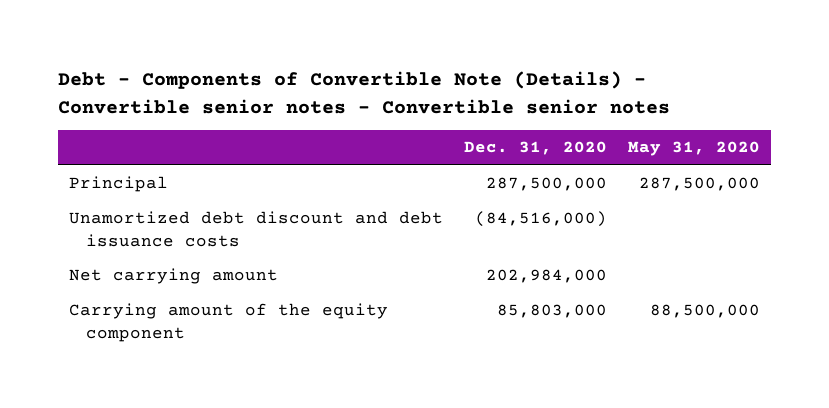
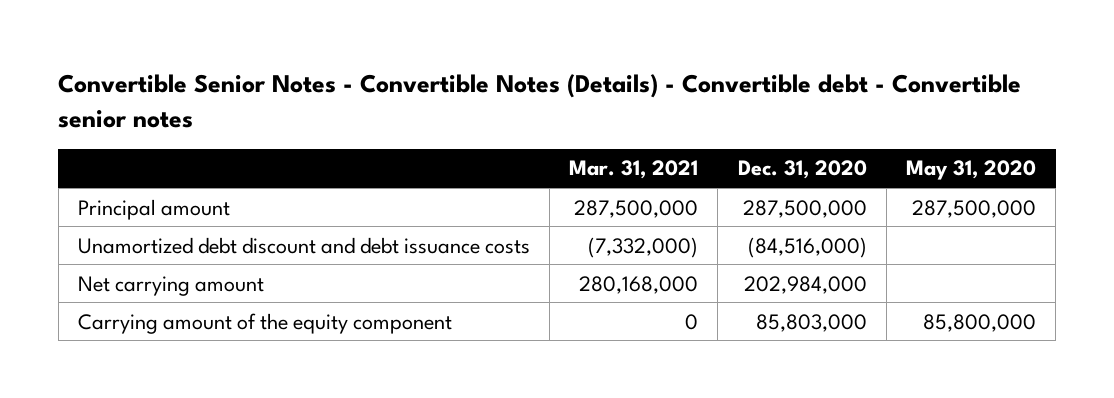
[58,71,671,114] Debt - Components of Convertible Note (Details) - Convertible senior notes - Convertible senior notes -> [58,74,1022,128] Convertible Senior Notes - Convertible Notes (Details) - Convertible debt - Convertible senior notes
none -> [569,160,699,180] Mar. 31, 2021
[68,176,168,193] Principal -> [77,198,230,220] Principal amount
[650,304,761,319] 88,500,000 -> [922,313,1036,332] 85,800,000

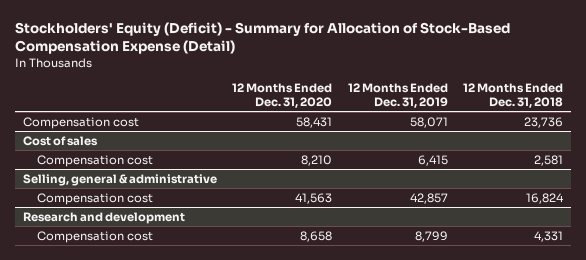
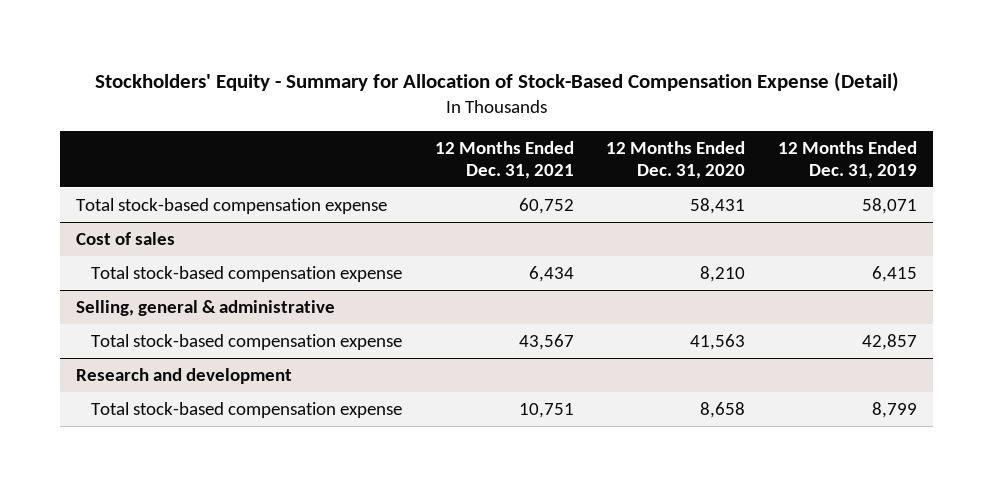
[15,22,511,55] Stockholders' Equity (Deficit) - Summary for Allocation of Stock-Based Compensation Expense (Detail) -> [94,72,899,93] Stockholders' Equity - Summary for Allocation of Stock-Based Compensation Expense (Detail)
[463,83,564,109] 12 Months Ended Dec. 31, 2018 -> none
none -> [434,141,574,179] 12 Months Ended Dec. 31, 2021
[22,116,139,129] Compensation cost -> [76,197,388,214] Total stock-based compensation expense
[36,154,153,167] Compensation cost -> [91,265,403,282] Total stock-based compensation expense
[36,192,153,205] Compensation cost -> [91,333,403,350] Total stock-based compensation expense
[36,230,153,243] Compensation cost -> [91,401,403,418] Total stock-based compensation expense

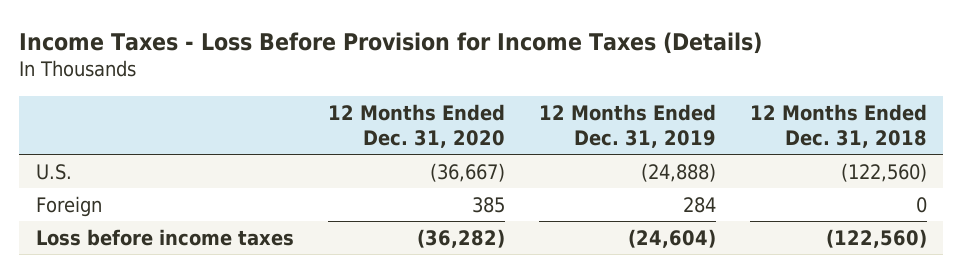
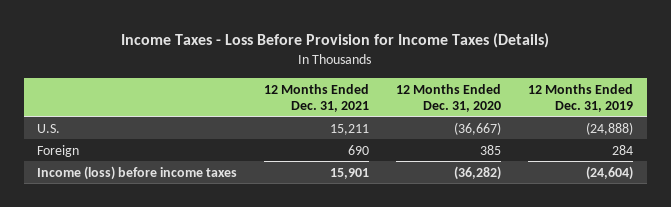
[749,103,927,148] 12 Months Ended Dec. 31, 2018 -> none
none -> [264,83,370,112] 12 Months Ended Dec. 31, 2021
[36,228,295,246] Loss before income taxes -> [37,165,238,180] Income (loss) before income taxes

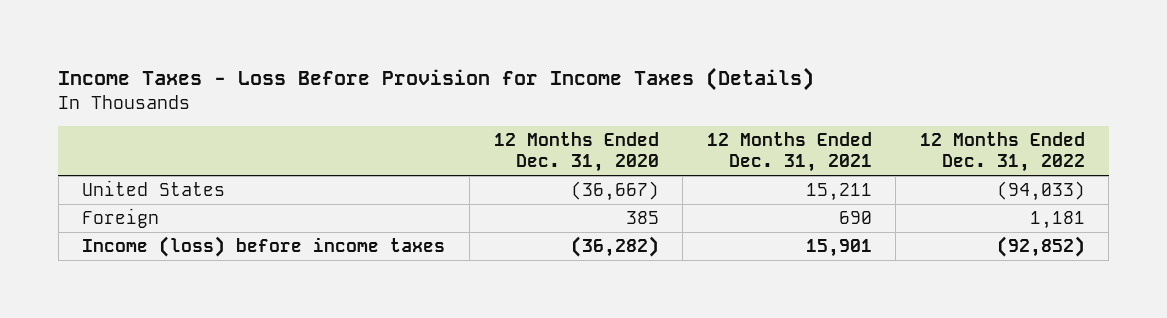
[528,83,634,112] 12 Months Ended Dec. 31, 2019 -> none
none -> [919,132,1085,173] 12 Months Ended Dec. 31, 2022
[37,123,61,133] U.S. -> [82,180,226,197] United States

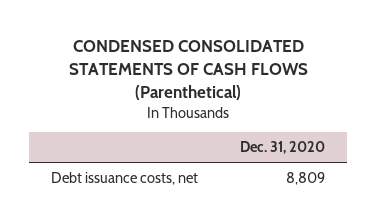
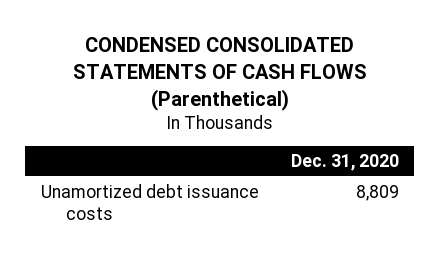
[50,171,198,185] Debt issuance costs, net -> [40,183,259,220] Unamortized debt issuance costs

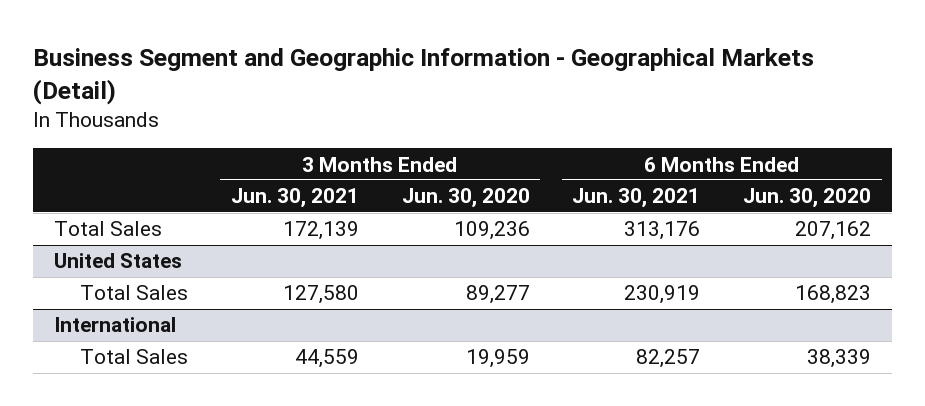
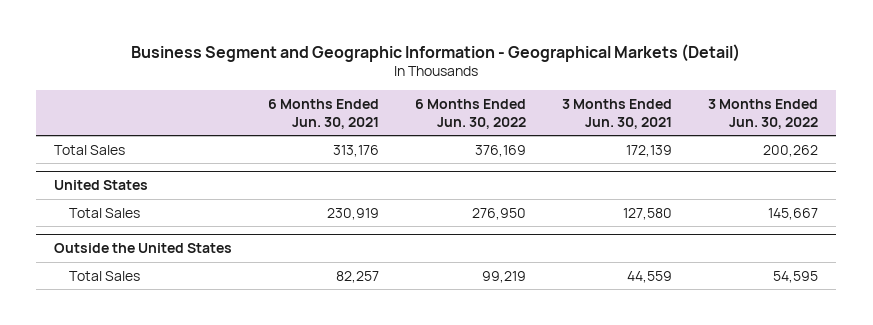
[401,188,530,209] Jun. 30, 2020 -> none
[743,188,872,209] Jun. 30, 2020 -> none
none -> [415,98,527,129] 6 Months Ended Jun. 30, 2022
none -> [708,98,819,129] 3 Months Ended Jun. 30, 2022
[54,317,177,333] International -> [54,243,233,254] Outside the United States

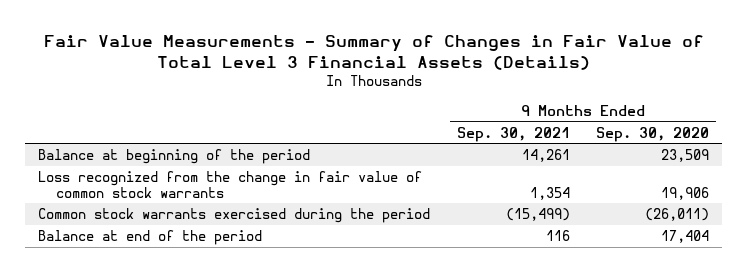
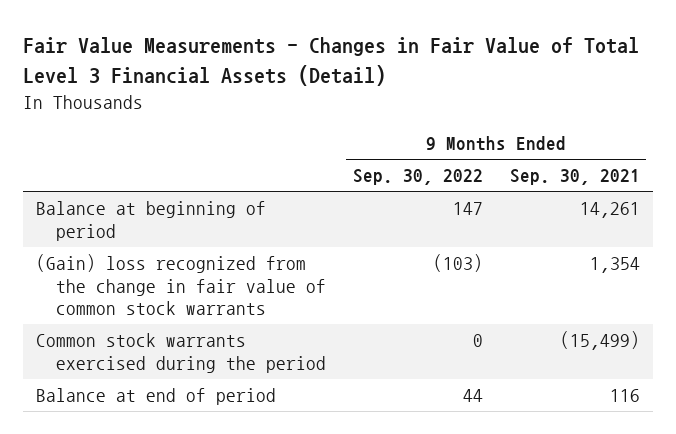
[43,34,704,70] Fair Value Measurements - Summary of Changes in Fair Value of Total Level 3 Financial Assets (Details) -> [22,37,639,86] Fair Value Measurements - Changes in Fair Value of Total Level 3 Financial Assets (Detail)
[596,126,710,142] Sep. 30, 2020 -> none
none -> [352,169,483,186] Sep. 30, 2022
[38,148,311,164] Balance at beginning of the period -> [36,201,267,241] Balance at beginning of period
[38,170,423,198] Loss recognized from the change in fair value of common stock warrants -> [36,254,327,316] (Gain) loss recognized from the change in fair value of common stock warrants
[38,229,263,245] Balance at end of the period -> [36,388,277,406] Balance at end of period

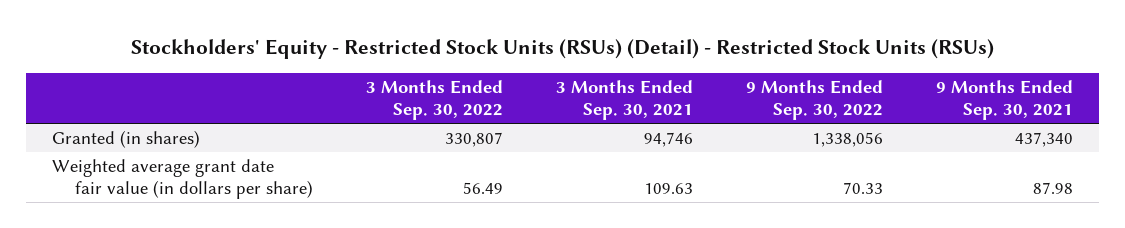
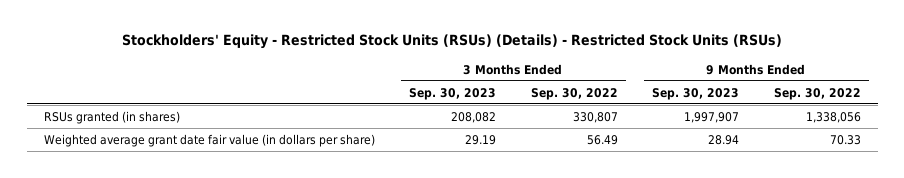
[130,39,994,60] Stockholders' Equity - Restricted Stock Units (RSUs) (Detail) - Restricted Stock Units (RSUs) -> [122,34,783,50] Stockholders' Equity - Restricted Stock Units (RSUs) (Details) - Restricted Stock Units (RSUs)
[556,79,694,120] 3 Months Ended Sep. 30, 2021 -> none
[935,79,1073,120] 9 Months Ended Sep. 30, 2021 -> none
none -> [409,87,497,100] Sep. 30, 2023
none -> [652,87,740,100] Sep. 30, 2023
[52,130,201,149] Granted (in shares) -> [43,111,180,125] RSUs granted (in shares)

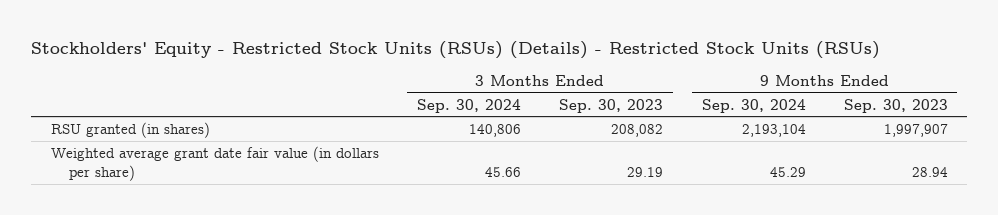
[530,87,618,100] Sep. 30, 2022 -> none
[773,87,861,100] Sep. 30, 2022 -> none
none -> [416,98,521,113] Sep. 30, 2024
none -> [701,98,806,113] Sep. 30, 2024
[43,111,180,125] RSUs granted (in shares) -> [50,121,210,138] RSU granted (in shares)

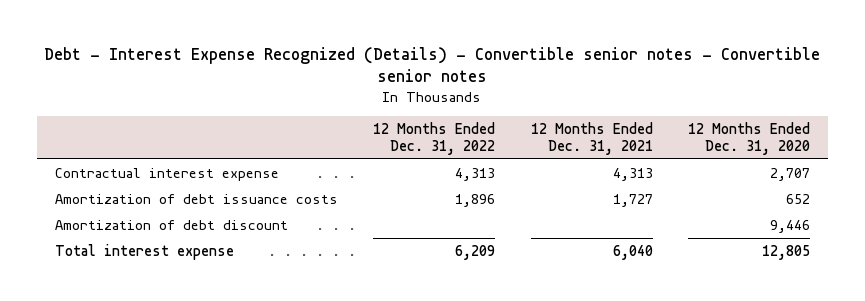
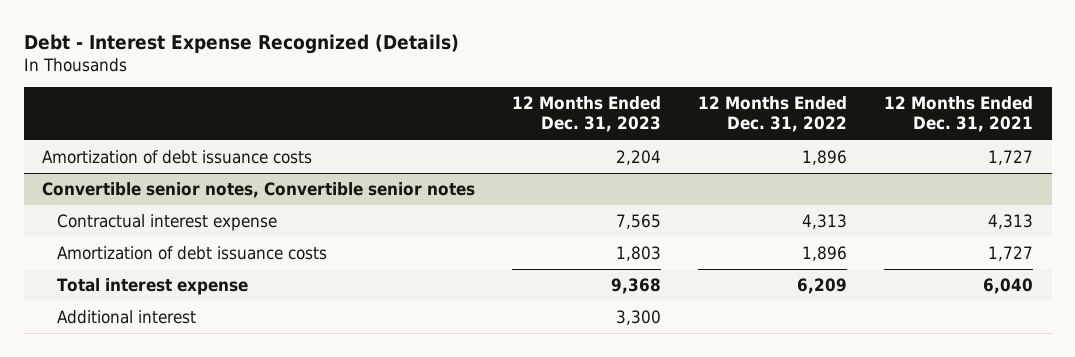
[44,46,821,83] Debt - Interest Expense Recognized (Details) - Convertible senior notes - Convertible senior notes -> [23,33,459,54] Debt - Interest Expense Recognized (Details)
[687,121,810,155] 12 Months Ended Dec. 31, 2020 -> none
none -> [512,96,662,133] 12 Months Ended Dec. 31, 2023
none -> [42,149,313,164] Amortization of debt issuance costs
none -> [42,181,476,198] Convertible senior notes, Convertible senior notes
[55,219,289,230] Amortization of debt discount -> none
none -> [56,309,196,324] Additional interest

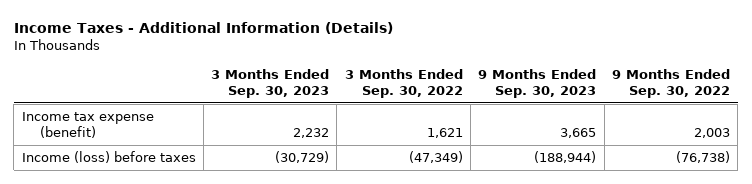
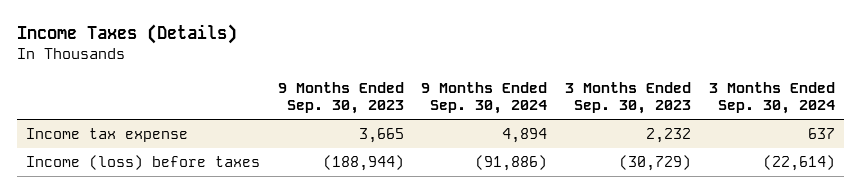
[13,21,393,34] Income Taxes - Additional Information (Details) -> [16,24,237,45] Income Taxes (Details)
[344,69,463,98] 3 Months Ended Sep. 30, 2022 -> none
[611,69,730,98] 9 Months Ended Sep. 30, 2022 -> none
none -> [421,81,548,115] 9 Months Ended Sep. 30, 2024
none -> [708,81,835,115] 3 Months Ended Sep. 30, 2024
[21,112,154,138] Income tax expense (benefit) -> [25,128,188,143] Income tax expense

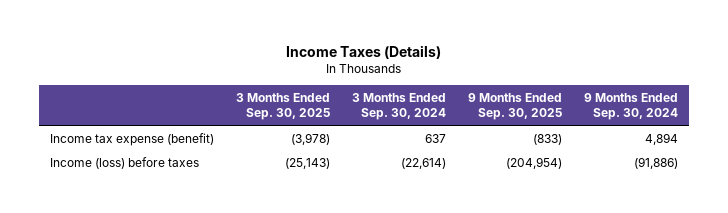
[277,81,404,115] 9 Months Ended Sep. 30, 2023 -> none
[565,81,692,115] 3 Months Ended Sep. 30, 2023 -> none
none -> [235,92,330,121] 3 Months Ended Sep. 30, 2025
none -> [468,92,563,121] 9 Months Ended Sep. 30, 2025
[25,128,188,143] Income tax expense -> [49,132,214,146] Income tax expense (benefit)

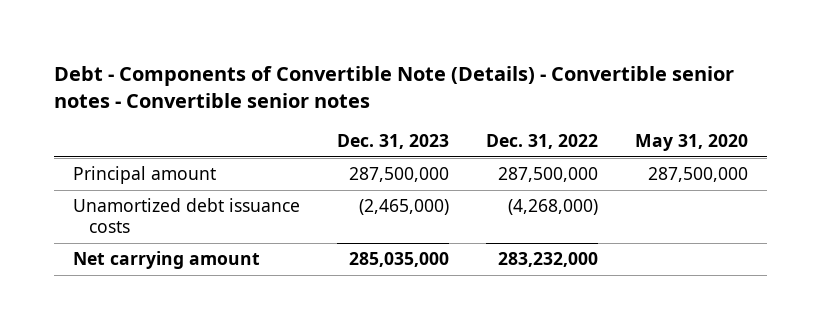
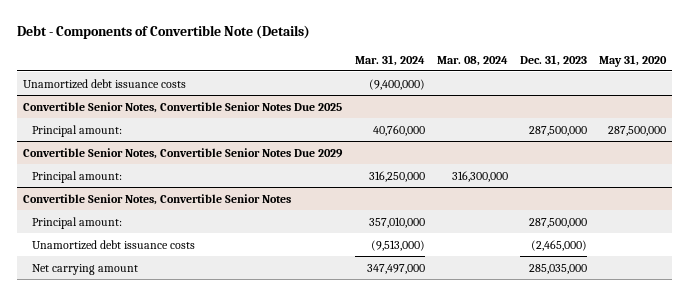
[53,65,734,108] Debt - Components of Convertible Note (Details) - Convertible senior notes - Convertible senior notes -> [17,24,311,39] Debt - Components of Convertible Note (Details)
[486,134,599,150] Dec. 31, 2022 -> none
none -> [354,54,425,66] Mar. 31, 2024
none -> [436,55,508,66] Mar. 08, 2024
none -> [23,78,187,89] Unamortized debt issuance costs
none -> [23,101,343,113] Convertible Senior Notes, Convertible Senior Notes Due 2025
[72,166,216,185] Principal amount -> [32,124,123,137] Principal amount:
none -> [23,147,344,159] Convertible Senior Notes, Convertible Senior Notes Due 2029
none -> [32,170,123,183] Principal amount:
none -> [23,193,292,205] Convertible Senior Notes, Convertible Senior Notes
none -> [32,216,123,229] Principal amount:

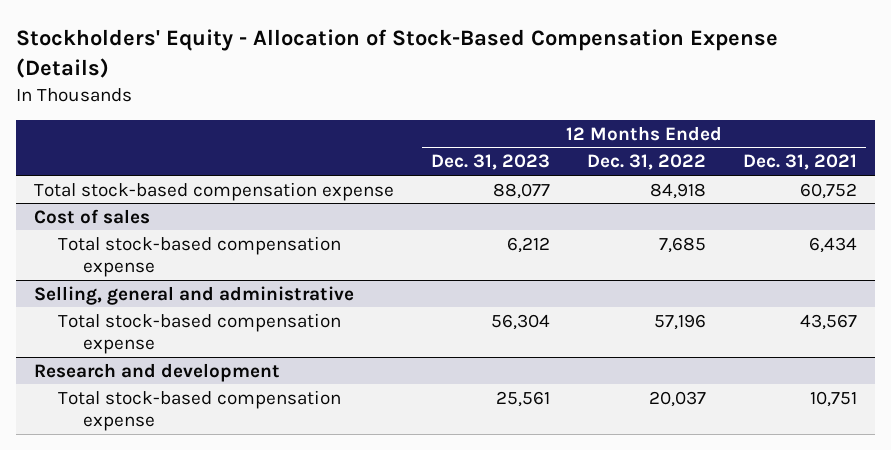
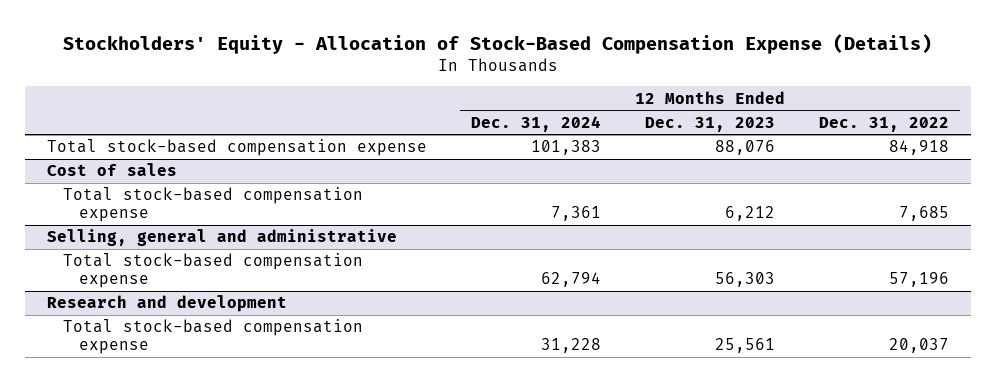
[742,154,857,171] Dec. 31, 2021 -> none
none -> [471,115,602,132] Dec. 31, 2024
[492,182,550,199] 88,077 -> [715,140,776,156] 88,076
[490,313,550,330] 56,304 -> [715,272,776,288] 56,303

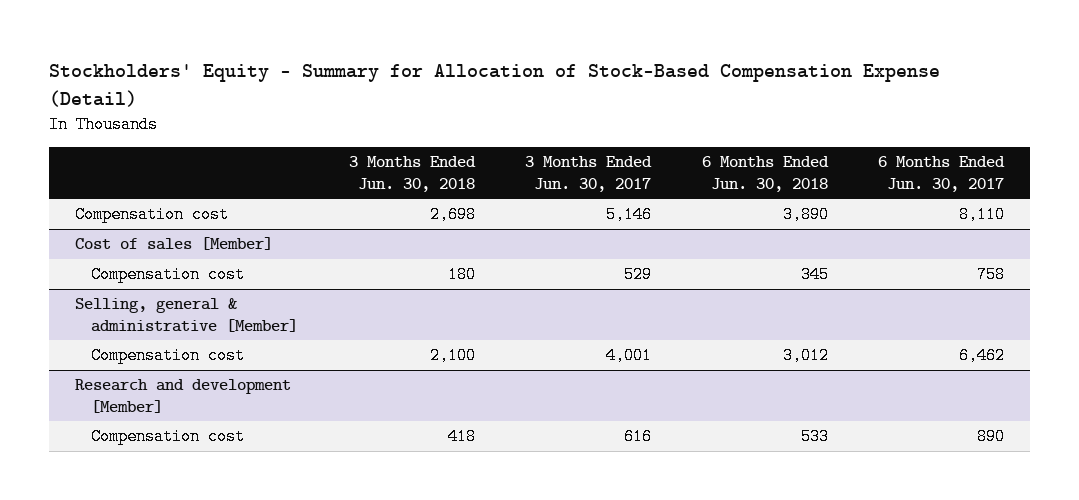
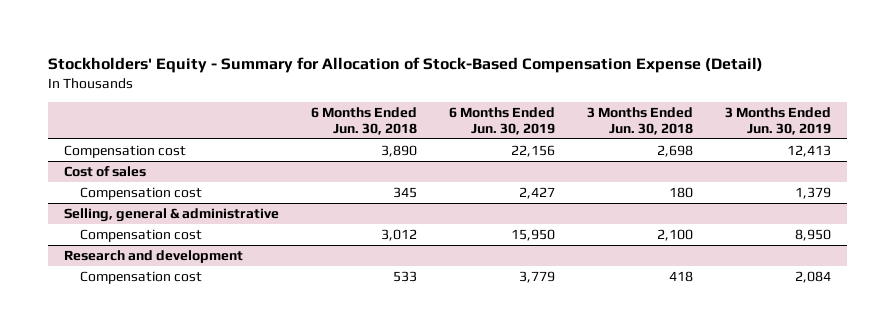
[525,156,653,192] 3 Months Ended Jun. 30, 2017 -> none
[878,156,1006,192] 6 Months Ended Jun. 30, 2017 -> none
none -> [448,106,555,135] 6 Months Ended Jun. 30, 2019
none -> [724,106,831,135] 3 Months Ended Jun. 30, 2019
[74,237,273,251] Cost of sales [Member] -> [63,165,146,177] Cost of sales
[74,298,299,332] Selling, general & administrative [Member] -> [63,207,279,222] Selling, general & administrative
[74,379,291,413] Research and development [Member] -> [63,249,243,263] Research and development

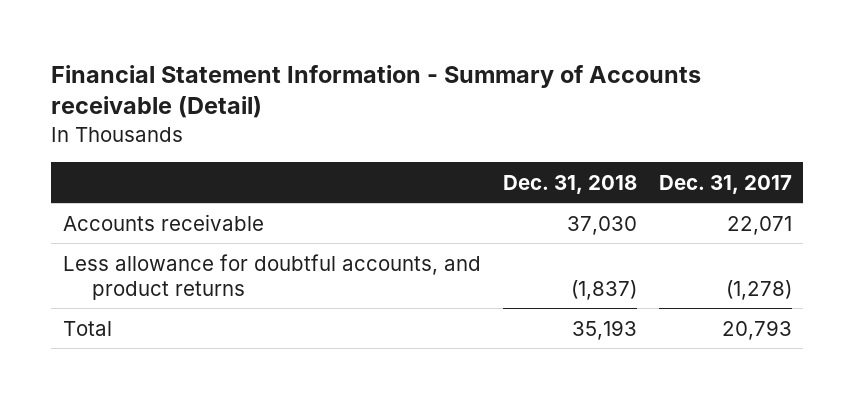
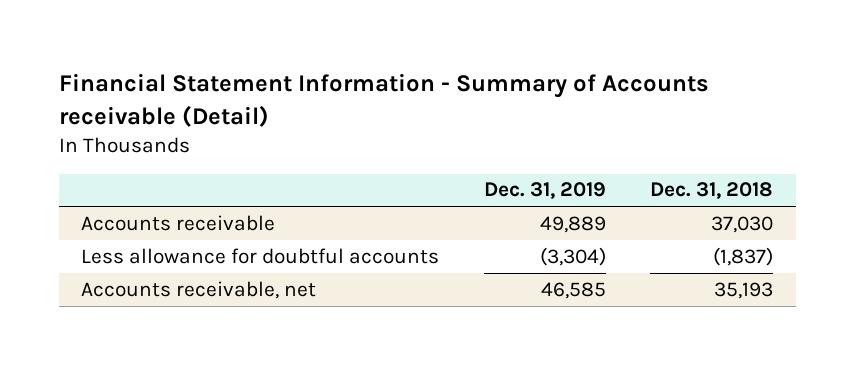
[658,174,792,194] Dec. 31, 2017 -> none
none -> [483,182,606,200] Dec. 31, 2019
[62,253,481,300] Less allowance for doubtful accounts, and product returns -> [81,247,440,264] Less allowance for doubtful accounts
[62,320,112,336] Total -> [81,280,317,299] Accounts receivable, net

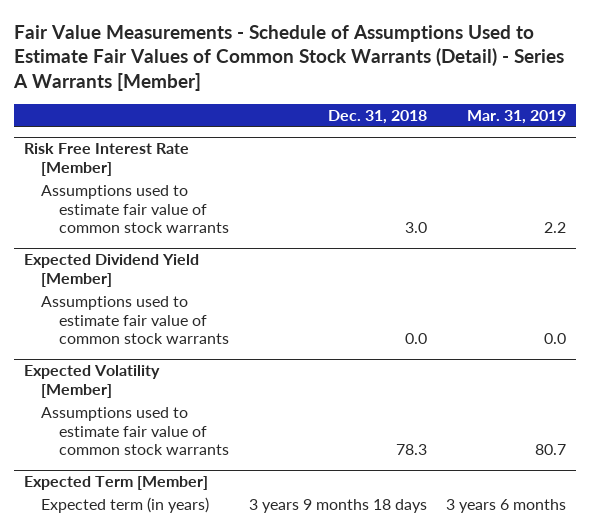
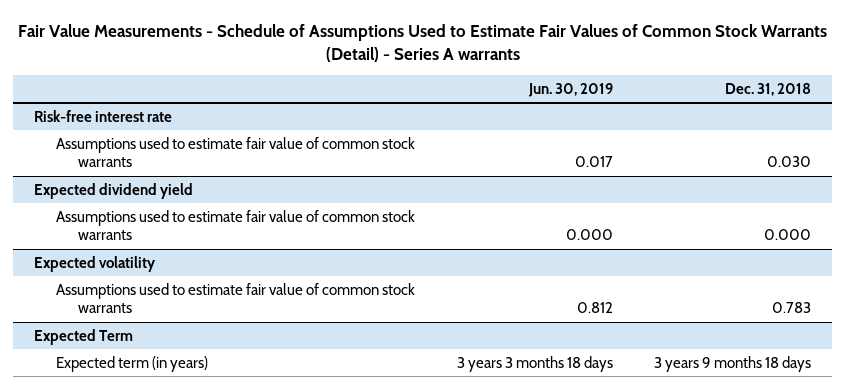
[12,24,564,91] Fair Value Measurements - Schedule of Assumptions Used to Estimate Fair Values of Common Stock Warrants (Detail) - Series A Warrants [Member] -> [17,23,827,62] Fair Value Measurements - Schedule of Assumptions Used to Estimate Fair Values of Common Stock Warrants (Detail) - Series A warrants
[466,110,566,125] Mar. 31, 2019 -> none
none -> [527,82,613,97] Jun. 30, 2019
[23,143,189,177] Risk Free Interest Rate [Member] -> [34,109,173,122] Risk-free interest rate
[404,222,427,234] 3.0 -> [767,156,812,168] 0.030
[23,254,199,288] Expected Dividend Yield [Member] -> [34,182,194,199] Expected dividend yield
[404,333,427,345] 0.0 -> [764,229,812,241] 0.000
[23,365,160,399] Expected Volatility [Member] -> [34,255,157,272] Expected volatility
[395,444,427,456] 78.3 -> [772,302,812,314] 0.783
[23,476,208,491] Expected Term [Member] -> [34,328,134,345] Expected Term

